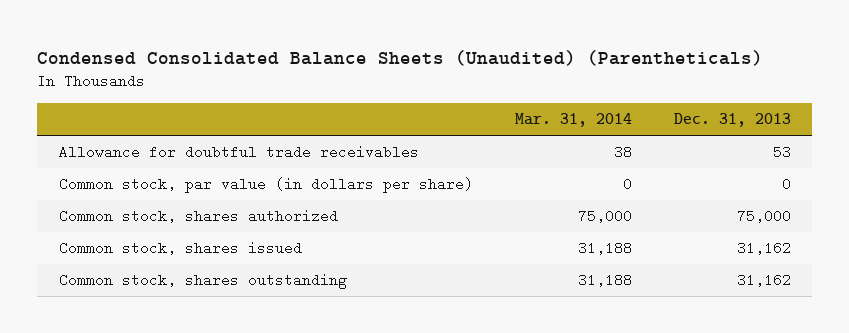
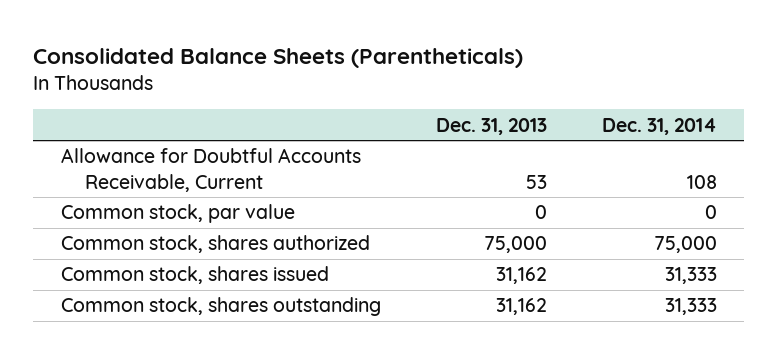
[37,49,764,66] Condensed Consolidated Balance Sheets (Unaudited) (Parentheticals) -> [33,47,524,68] Consolidated Balance Sheets (Parentheticals)
[514,113,632,128] Mar. 31, 2014 -> none
none -> [601,117,717,135] Dec. 31, 2014
[58,144,419,159] Allowance for doubtful trade receivables -> [60,148,361,192] Allowance for Doubtful Accounts Receivable, Current
[58,176,473,193] Common stock, par value (in dollars per share) -> [60,204,295,224] Common stock, par value

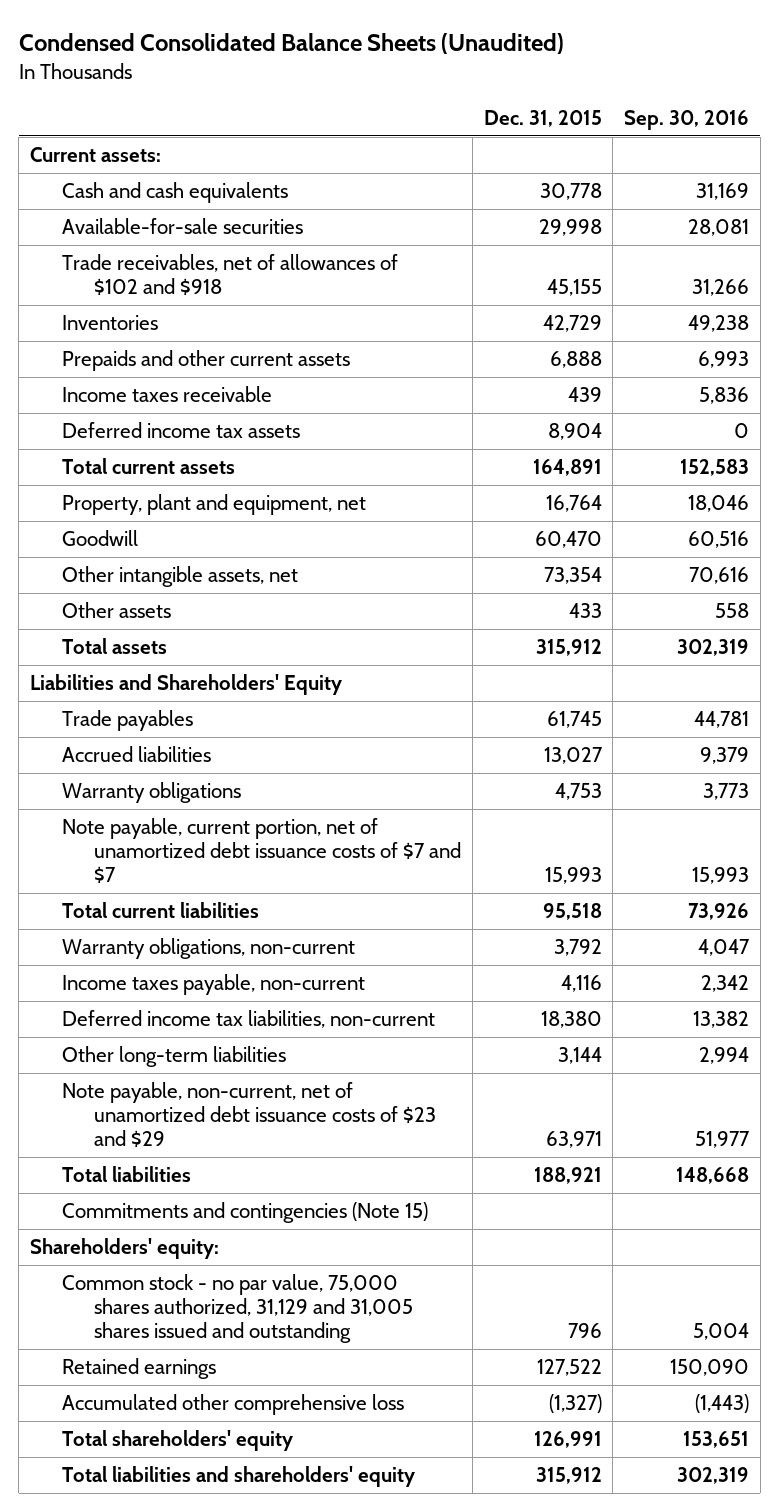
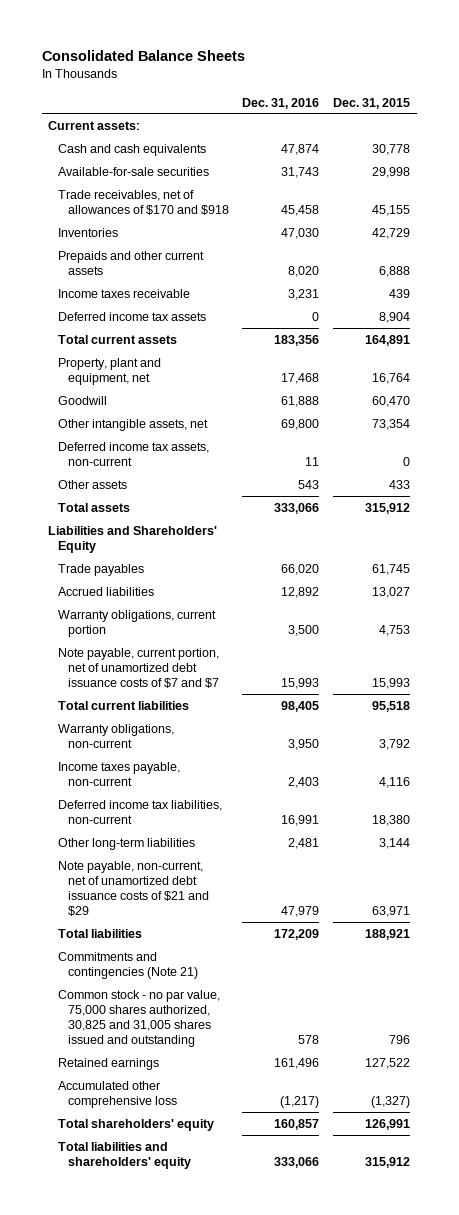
[18,32,564,54] Condensed Consolidated Balance Sheets (Unaudited) -> [41,50,245,62] Consolidated Balance Sheets
[623,109,749,130] Sep. 30, 2016 -> none
none -> [242,97,320,109] Dec. 31, 2016
[62,254,399,296] Trade receivables, net of allowances of $102 and $918 -> [58,189,229,215] Trade receivables, net of allowances of $170 and $918
none -> [58,441,210,466] Deferred income tax assets, non-current
[62,782,242,804] Warranty obligations -> [58,609,217,637] Warranty obligations, current portion
[62,1082,437,1147] Note payable, non-current, net of unamortized debt issuance costs of $23 and $29 -> [58,860,209,917] Note payable, non-current, net of unamortized debt issuance costs of $21 and $29
[29,1238,219,1260] Shareholders' equity: -> none
[62,1202,429,1224] Commitments and contingencies (Note 15) -> [58,951,198,979] Commitments and contingencies (Note 21)
[62,1274,414,1343] Common stock - no par value, 75,000 shares authorized, 31,129 and 31,005 shares issued and outstanding -> [58,989,221,1048] Common stock - no par value, 75,000 shares authorized, 30,825 and 31,005 shares issued and outstanding

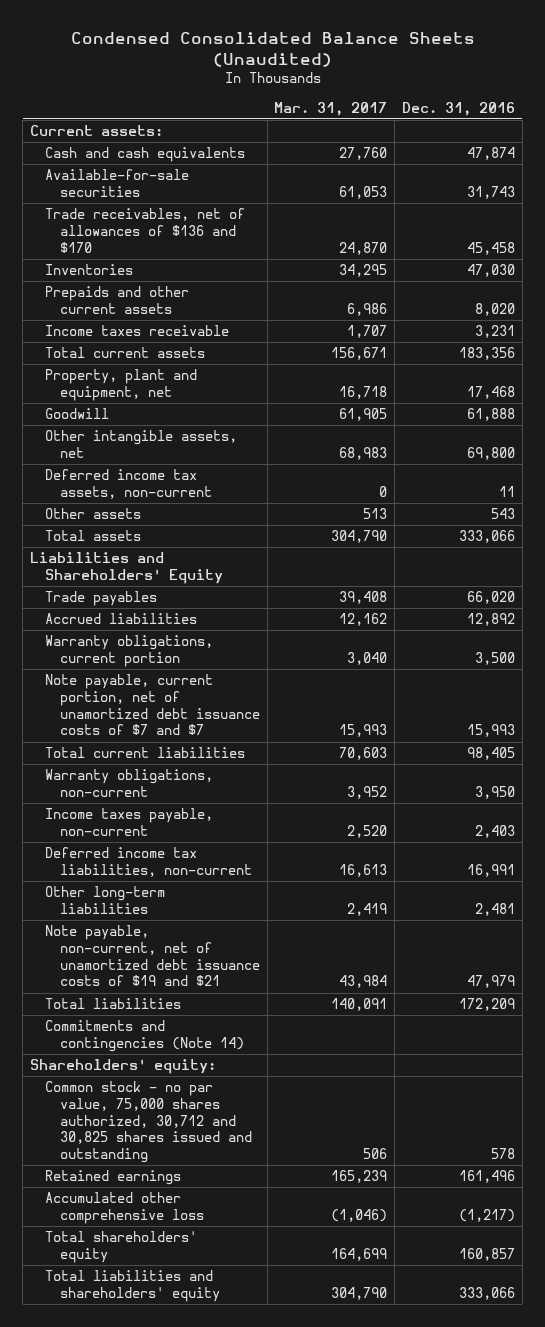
[41,50,245,62] Consolidated Balance Sheets -> [70,31,475,67] Condensed Consolidated Balance Sheets (Unaudited)
[333,97,411,109] Dec. 31, 2015 -> none
none -> [274,101,388,116] Mar. 31, 2017
[58,189,229,215] Trade receivables, net of allowances of $170 and $918 -> [45,208,246,253] Trade receivables, net of allowances of $136 and $170
[58,311,207,321] Deferred income tax assets -> none
[58,860,209,917] Note payable, non-current, net of unamortized debt issuance costs of $21 and $29 -> [45,925,260,987] Note payable, non-current, net of unamortized debt issuance costs of $19 and $21
[58,951,198,979] Commitments and contingencies (Note 21) -> [45,1020,244,1053] Commitments and contingencies (Note 14)
none -> [30,1059,217,1075] Shareholders' equity:
[58,989,221,1048] Common stock - no par value, 75,000 shares authorized, 30,825 and 31,005 shares issued and outstanding -> [45,1081,252,1164] Common stock - no par value, 75,000 shares authorized, 30,712 and 30,825 shares issued and outstanding

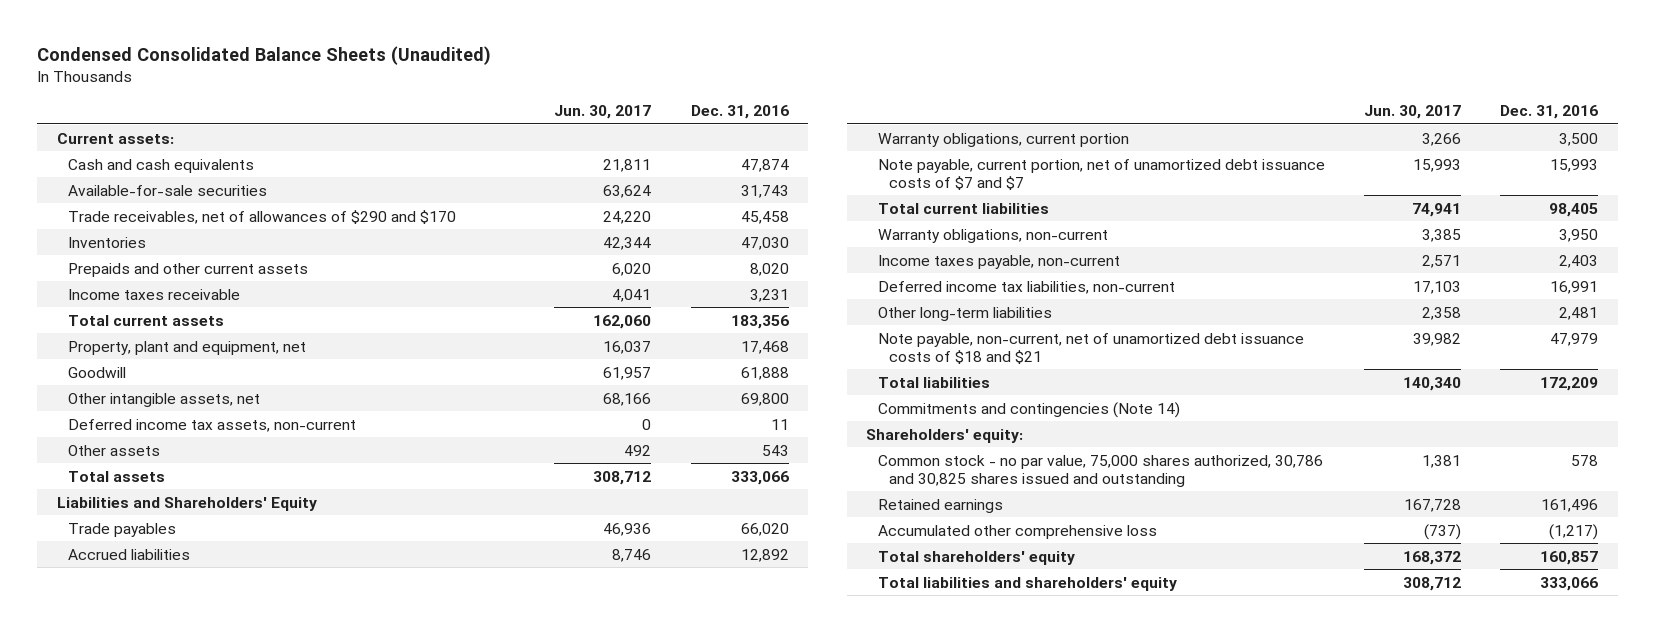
[274,101,388,116] Mar. 31, 2017 -> none
none -> [554,105,652,120] Jun. 30, 2017
[45,208,246,253] Trade receivables, net of allowances of $136 and $170 -> [68,209,457,224] Trade receivables, net of allowances of $290 and $170
[45,925,260,987] Note payable, non-current, net of unamortized debt issuance costs of $19 and $21 -> [877,332,1304,364] Note payable, non-current, net of unamortized debt issuance costs of $18 and $21
[45,1081,252,1164] Common stock - no par value, 75,000 shares authorized, 30,712 and 30,825 shares issued and outstanding -> [877,454,1323,487] Common stock - no par value, 75,000 shares authorized, 30,786 and 30,825 shares issued and outstanding

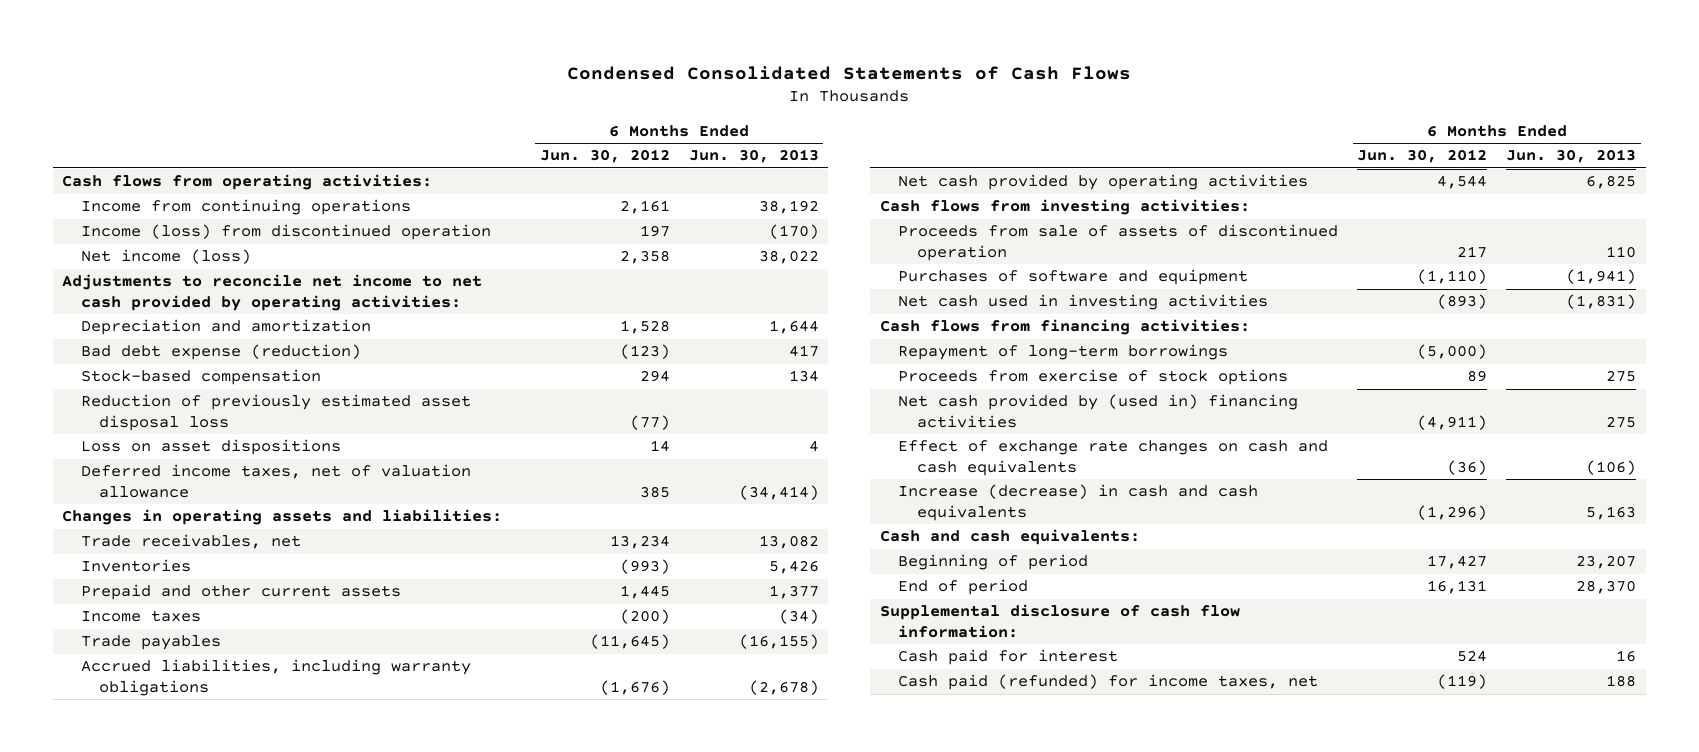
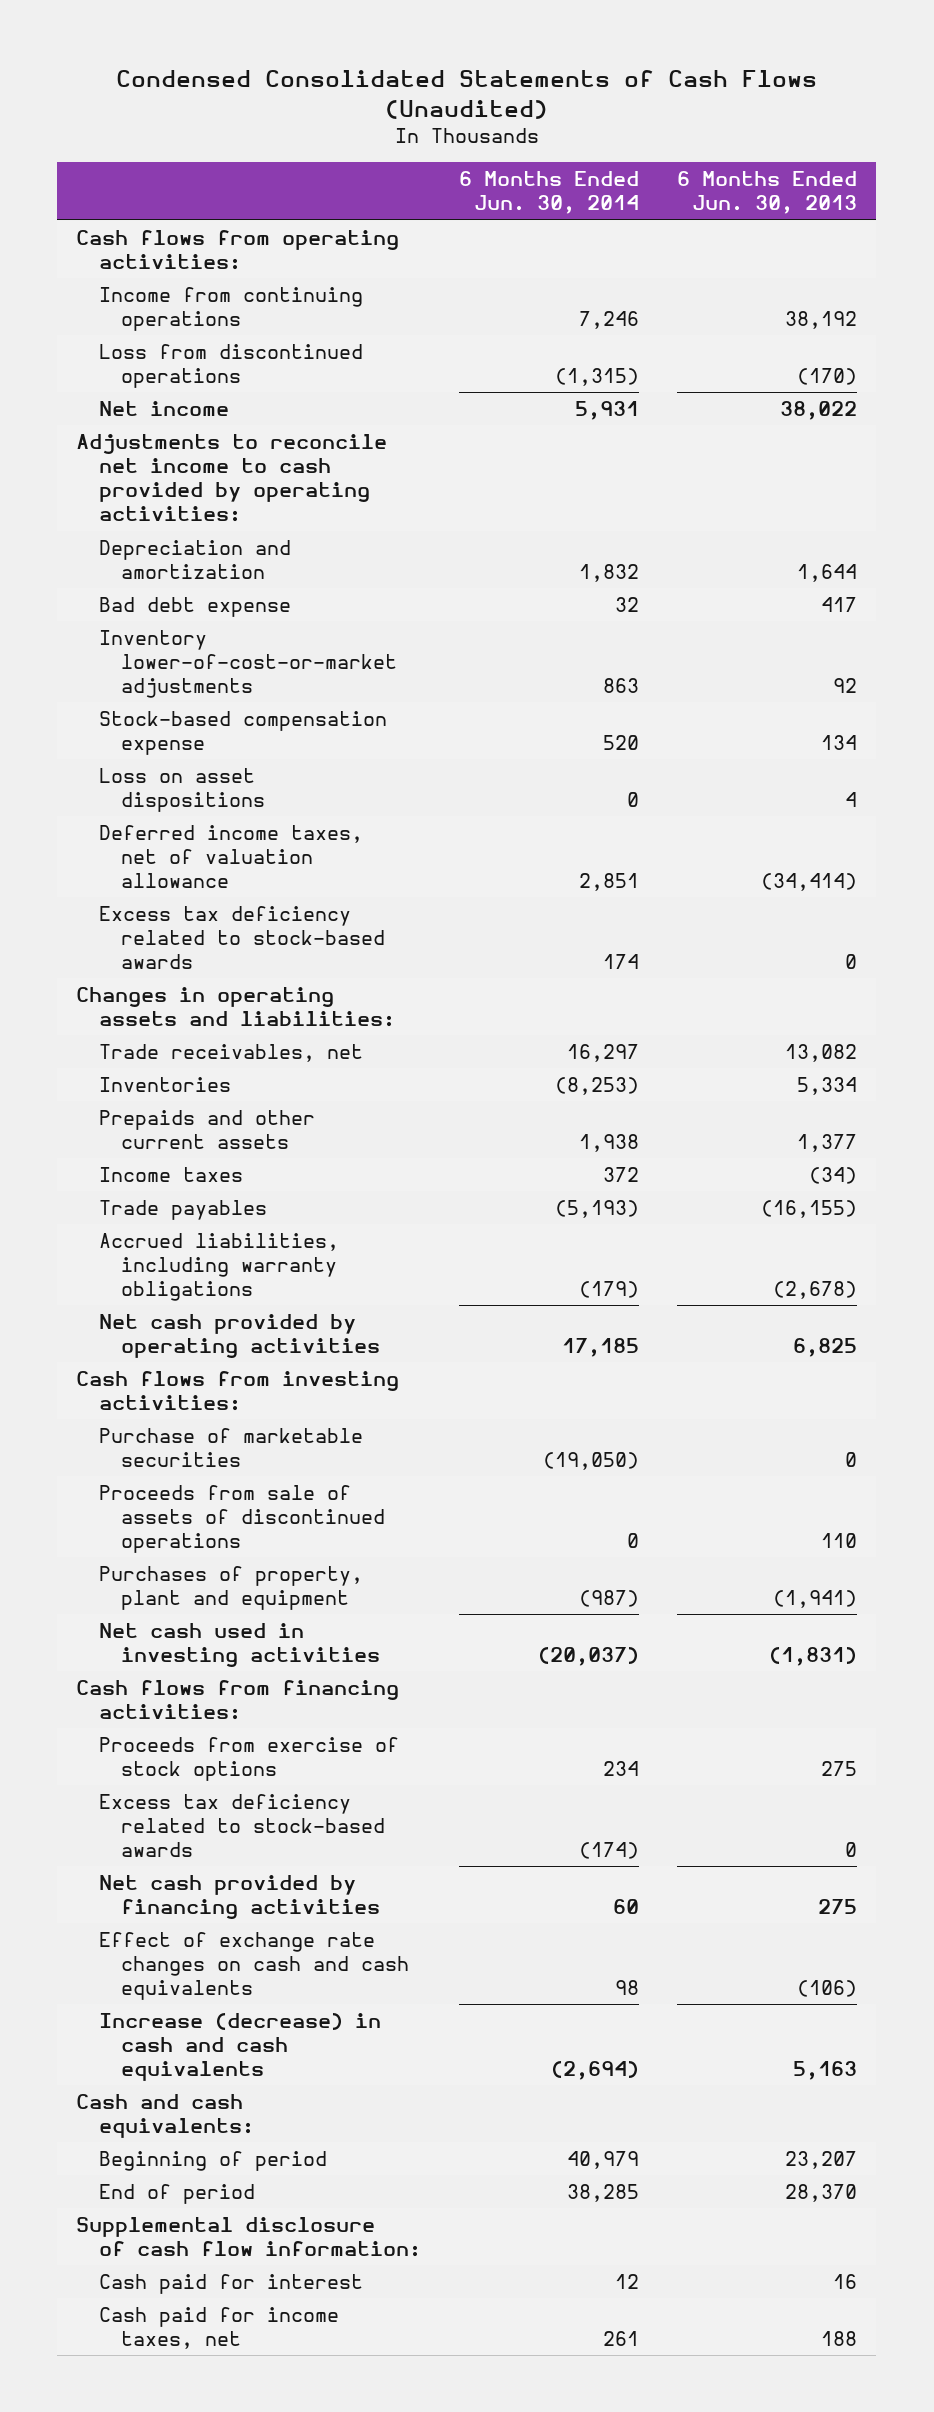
[567,65,1132,80] Condensed Consolidated Statements of Cash Flows -> [115,70,817,120] Condensed Consolidated Statements of Cash Flows (Unaudited)
[539,149,670,164] Jun. 30, 2012 -> none
none -> [458,171,639,215] 6 Months Ended Jun. 30, 2014
[80,224,491,241] Income (loss) from discontinued operation -> [98,343,363,389] Loss from discontinued operations
[80,249,251,265] Net income (loss) -> [98,400,229,416] Net income
[62,274,483,311] Adjustments to reconcile net income to net cash provided by operating activities: -> [76,433,388,523] Adjustments to reconcile net income to cash provided by operating activities:
[80,394,471,431] Reduction of previously estimated asset disposal loss -> none
[80,344,361,361] Bad debt expense (reduction) -> [98,596,291,617] Bad debt expense
none -> [98,629,398,699] Inventory lower-of-cost-or-market adjustments
[80,369,321,386] Stock-based compensation -> [98,710,387,756] Stock-based compensation expense
none -> [98,905,386,970] Excess tax deficiency related to stock-based awards
[768,560,819,575] 5,426 -> [797,1076,858,1095] 5,334
[80,584,401,601] Prepaid and other current assets -> [98,1109,315,1150] Prepaids and other current assets
none -> [98,1427,363,1468] Purchase of marketable securities
[898,224,1339,261] Proceeds from sale of assets of discontinued operation -> [98,1484,386,1554] Proceeds from sale of assets of discontinued operations
[898,269,1249,286] Purchases of software and equipment -> [98,1565,363,1611] Purchases of property, plant and equipment
[898,344,1229,361] Repayment of long-term borrowings -> none
none -> [98,1793,386,1858] Excess tax deficiency related to stock-based awards
[898,394,1299,428] Net cash provided by (used in) financing activities -> [98,1874,381,1920] Net cash provided by financing activities
[898,674,1319,691] Cash paid (refunded) for income taxes, net -> [98,2306,339,2350] Cash paid for income taxes, net

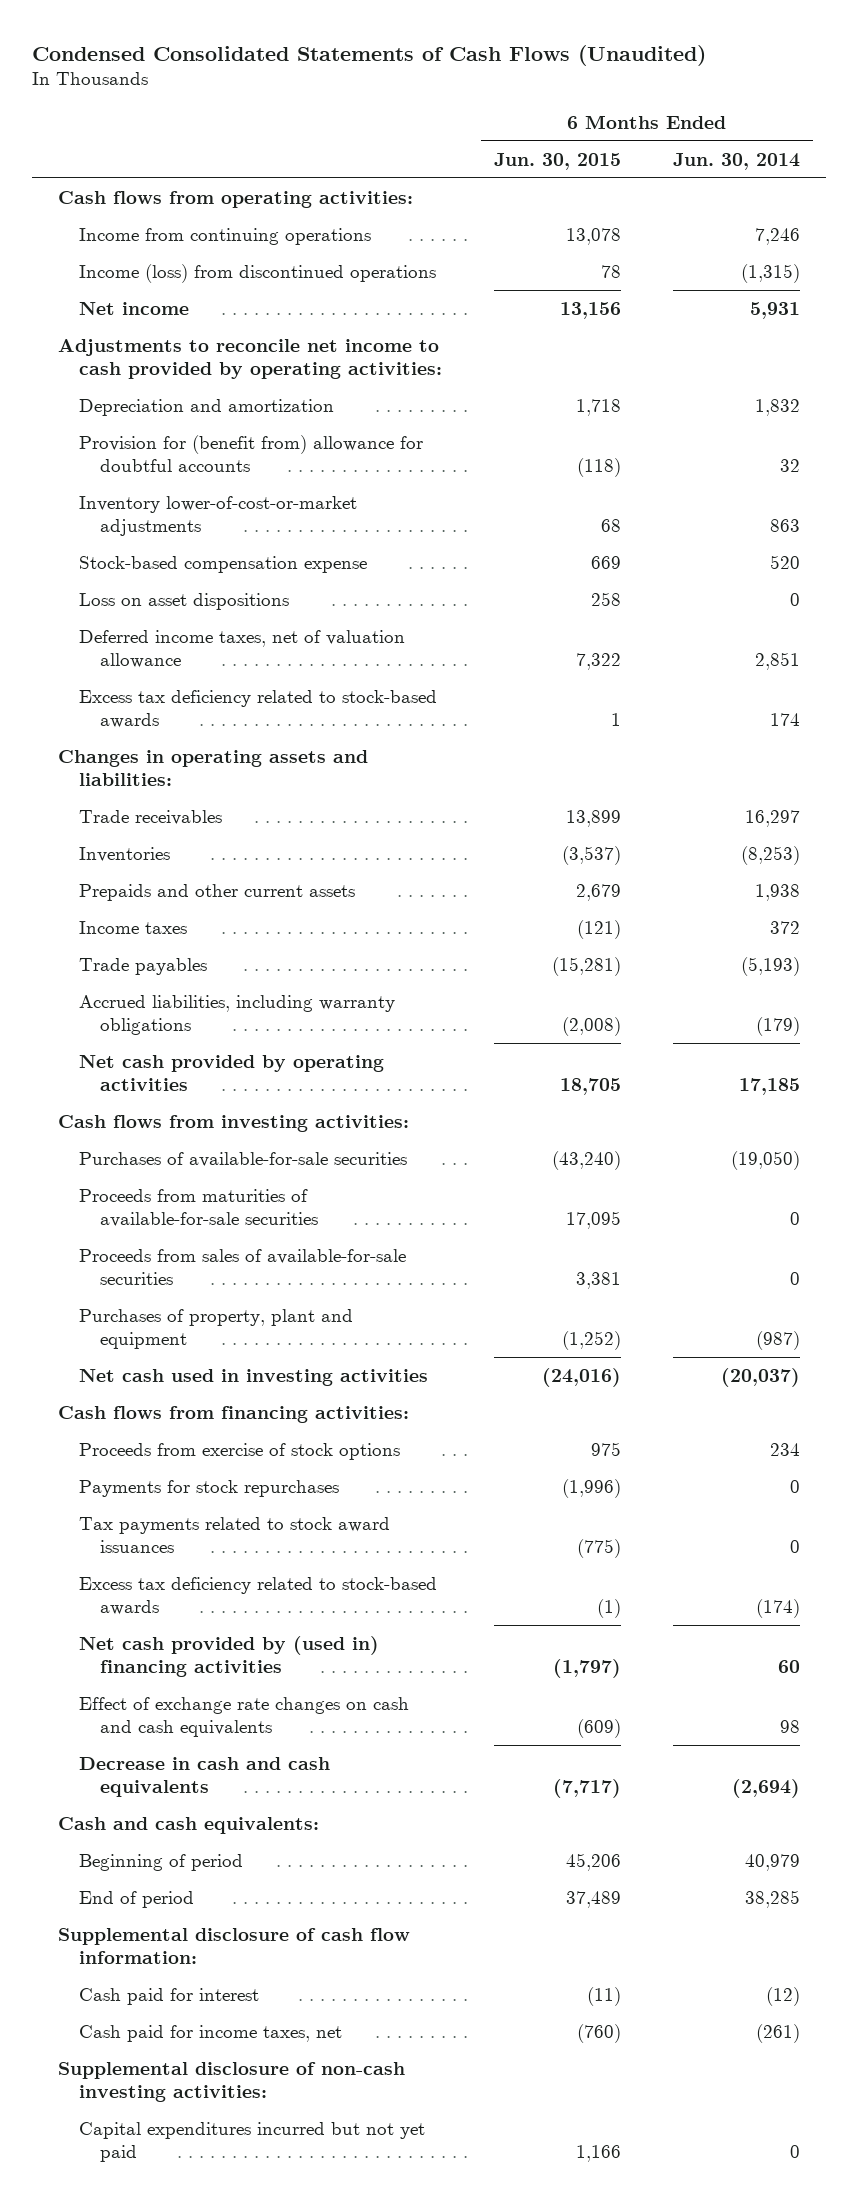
[677,171,858,215] 6 Months Ended Jun. 30, 2013 -> none
none -> [493,152,621,170] Jun. 30, 2015
[98,343,363,389] Loss from discontinued operations -> [78,263,436,283] Income (loss) from discontinued operations
[98,596,291,617] Bad debt expense -> [78,434,423,473] Provision for (benefit from) allowance for doubtful accounts
[98,1043,363,1062] Trade receivables, net -> [78,809,222,825] Trade receivables
[98,1484,386,1554] Proceeds from sale of assets of discontinued operations -> none
[98,1427,363,1468] Purchase of marketable securities -> [78,1151,407,1167] Purchases of available-for-sale securities
none -> [78,1188,318,1228] Proceeds from maturities of available-for-sale securities
none -> [78,1248,406,1286] Proceeds from sales of available-for-sale securities
none -> [78,1479,339,1497] Payments for stock repurchases
none -> [78,1516,390,1554] Tax payments related to stock award issuances
[98,1874,381,1920] Net cash provided by financing activities -> [78,1635,379,1678] Net cash provided by (used in) financing activities
[98,2012,381,2082] Increase (decrease) in cash and cash equivalents -> [78,1756,330,1798] Decrease in cash and cash equivalents
[614,2273,639,2289] 12 -> [765,1986,800,2006] (12)
[602,2331,639,2347] 261 -> [755,2023,800,2043] (261)
none -> [58,2061,406,2103] Supplemental disclosure of non-cash investing activities:
none -> [78,2121,425,2163] Capital expenditures incurred but not yet paid

